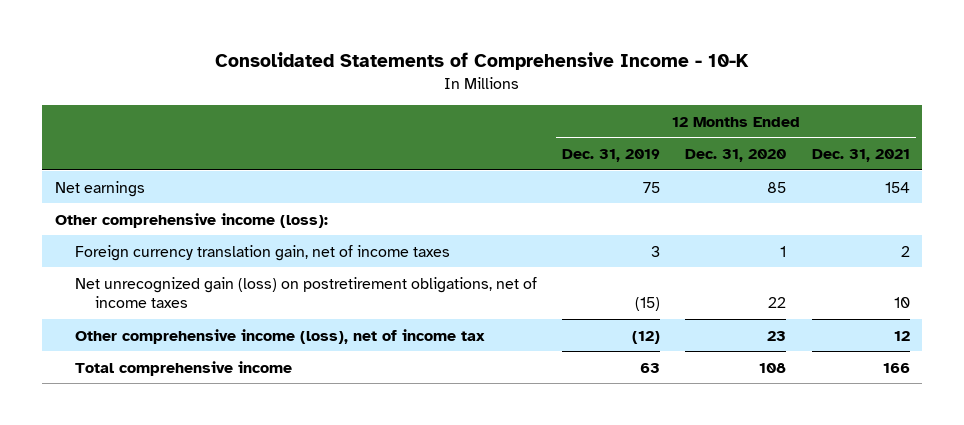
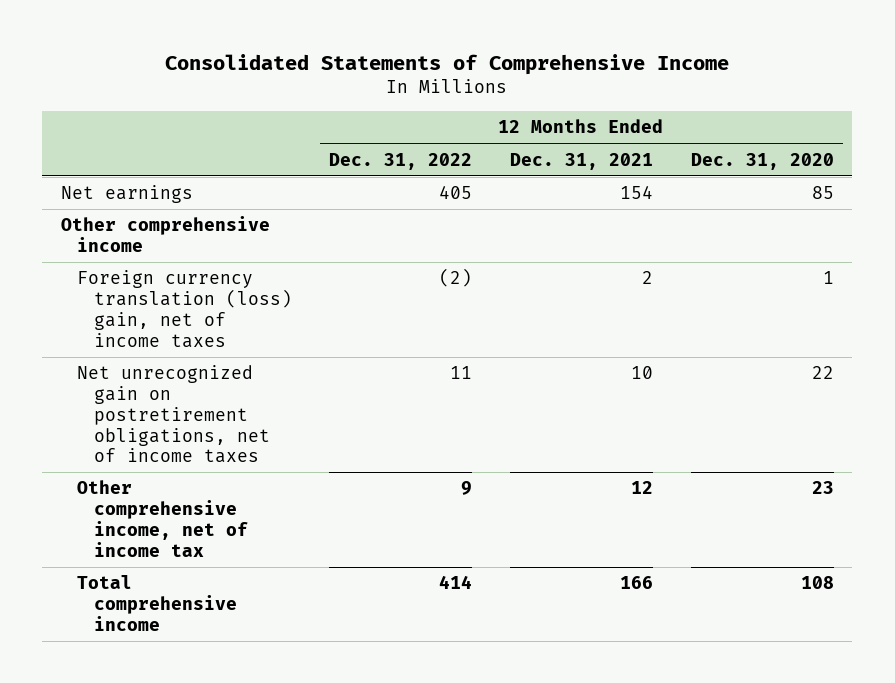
[215,52,750,71] Consolidated Statements of Comprehensive Income - 10-K -> [165,53,730,75] Consolidated Statements of Comprehensive Income
[562,148,661,162] Dec. 31, 2019 -> none
none -> [329,152,473,170] Dec. 31, 2022
[54,212,328,228] Other comprehensive income (loss): -> [61,216,271,253] Other comprehensive income
[75,244,451,261] Foreign currency translation gain, net of income taxes -> [77,270,292,348] Foreign currency translation (loss) gain, net of income taxes
[75,276,538,309] Net unrecognized gain (loss) on postretirement obligations, net of income taxes -> [77,365,270,464] Net unrecognized gain on postretirement obligations, net of income taxes
[75,328,486,344] Other comprehensive income (loss), net of income tax -> [77,480,248,557] Other comprehensive income, net of income tax

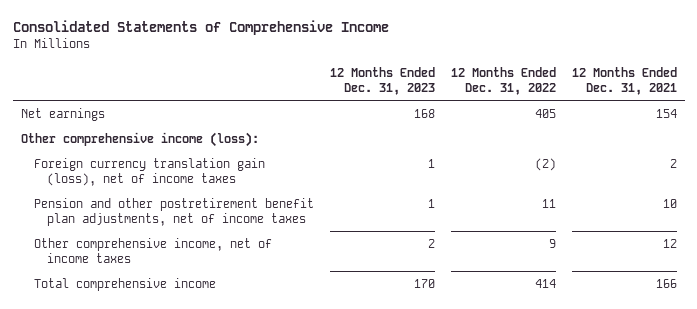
[690,152,834,170] Dec. 31, 2020 -> none
none -> [329,66,435,96] 12 Months Ended Dec. 31, 2023
[61,216,271,253] Other comprehensive income -> [20,131,259,147] Other comprehensive income (loss):
[77,270,292,348] Foreign currency translation (loss) gain, net of income taxes -> [33,157,265,187] Foreign currency translation gain (loss), net of income taxes
[77,365,270,464] Net unrecognized gain on postretirement obligations, net of income taxes -> [33,197,314,227] Pension and other postretirement benefit plan adjustments, net of income taxes
[77,480,248,557] Other comprehensive income, net of income tax -> [33,237,272,264] Other comprehensive income, net of income taxes

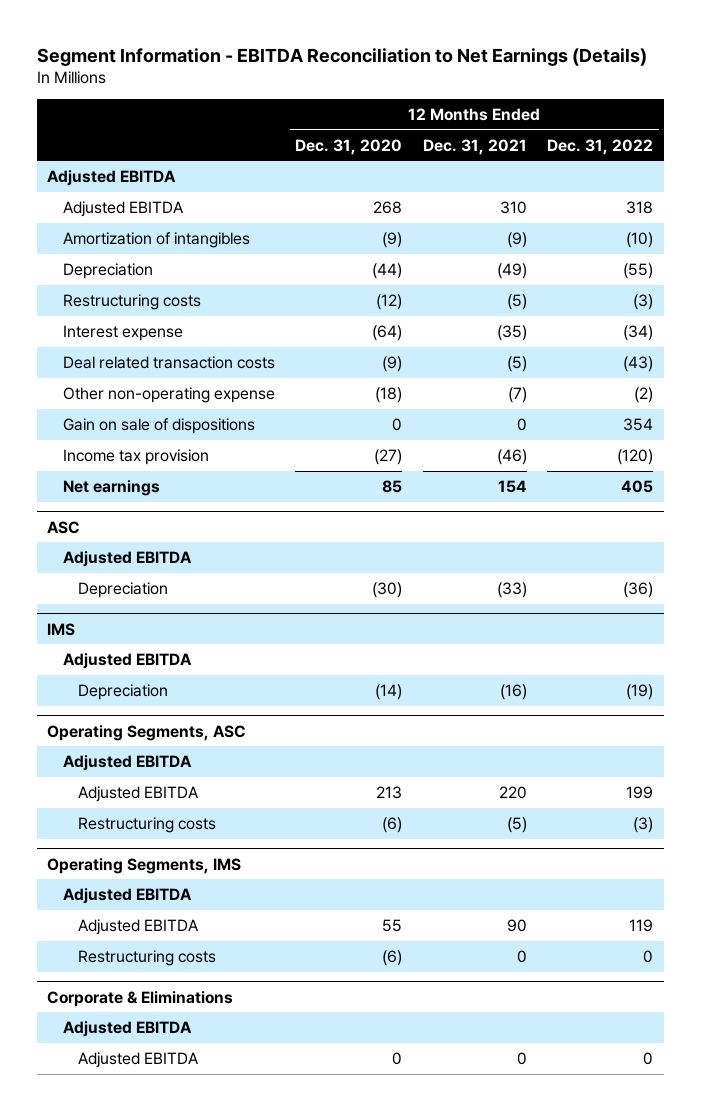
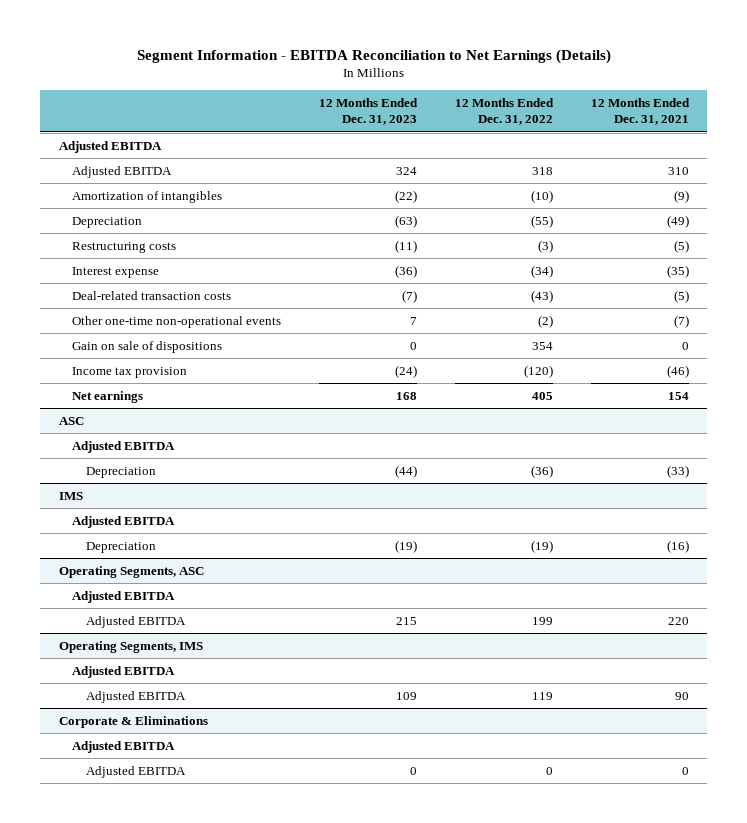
[295,138,403,155] Dec. 31, 2020 -> none
none -> [319,97,419,126] 12 Months Ended Dec. 31, 2023
[62,386,275,403] Other non-operating expense -> none
[62,355,275,369] Deal related transaction costs -> [72,290,232,300] Deal-related transaction costs
none -> [72,315,282,328] Other one-time non-operational events
[78,816,217,833] Restructuring costs -> none
[78,949,217,966] Restructuring costs -> none

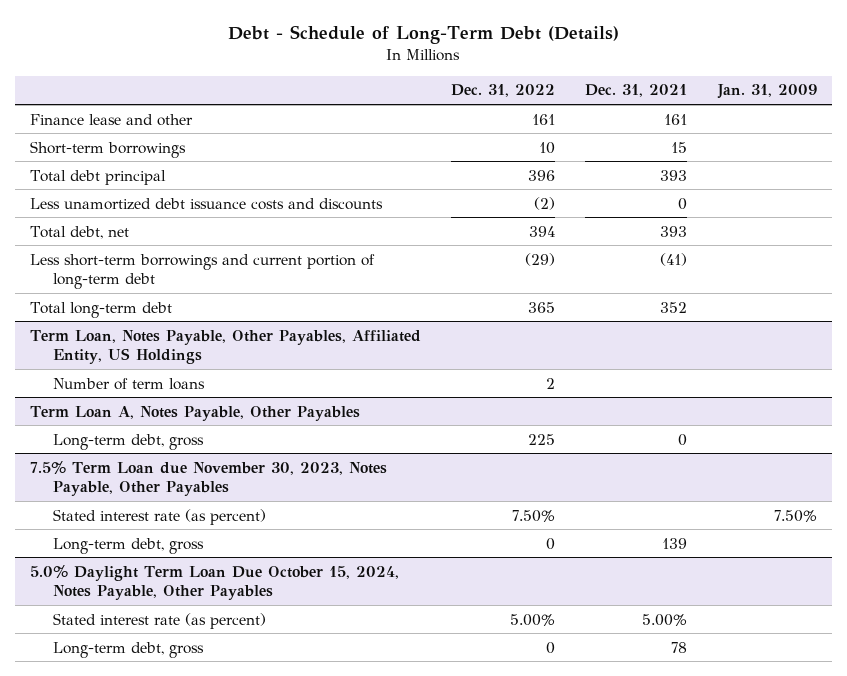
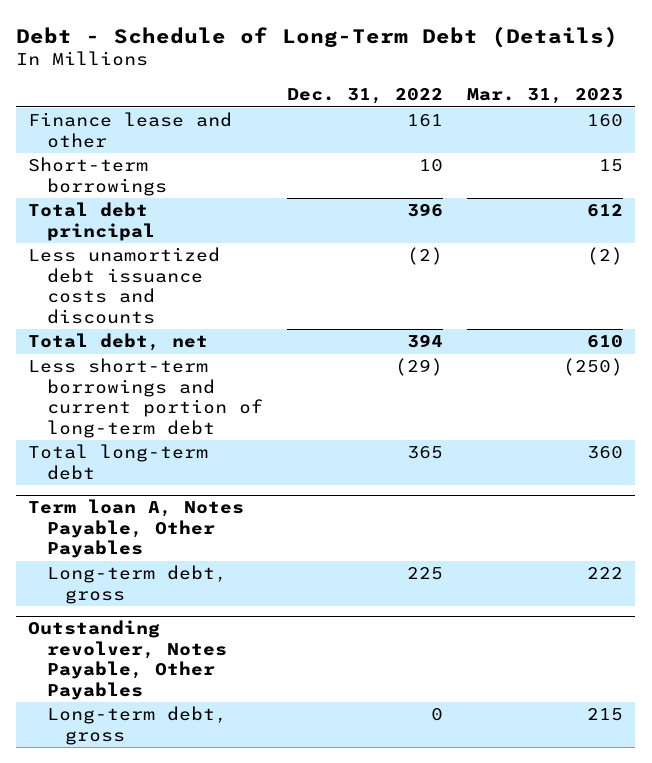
[585,84,688,98] Dec. 31, 2021 -> none
[716,84,817,100] Jan. 31, 2009 -> none
none -> [467,88,624,105] Mar. 31, 2023
[29,329,421,365] Term Loan, Notes Payable, Other Payables, Affiliated Entity, US Holdings -> none
[53,377,206,390] Number of term loans -> none
[29,405,360,421] Term Loan A, Notes Payable, Other Payables -> [28,499,245,559] Term loan A, Notes Payable, Other Payables
[29,460,387,497] 7.5% Term Loan due November 30, 2023, Notes Payable, Other Payables -> none
[53,508,267,525] Stated interest rate (as percent) -> none
[53,537,205,554] Long-term debt, gross -> none
[29,564,399,601] 5.0% Daylight Term Loan Due October 15, 2024, Notes Payable, Other Payables -> none
[53,612,267,629] Stated interest rate (as percent) -> none
none -> [28,620,227,700] Outstanding revolver, Notes Payable, Other Payables

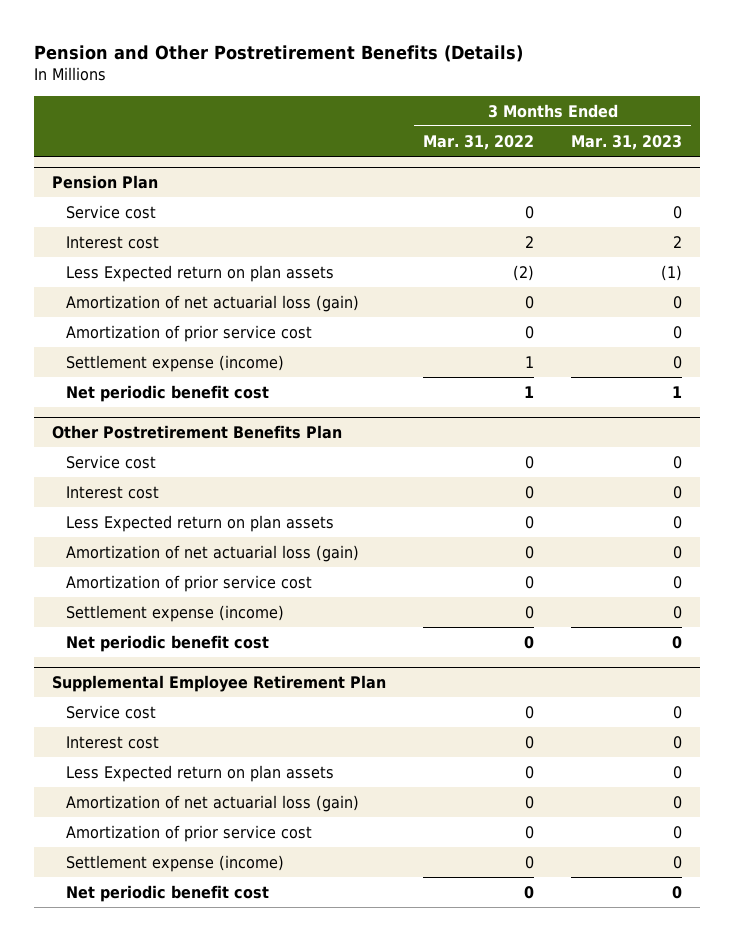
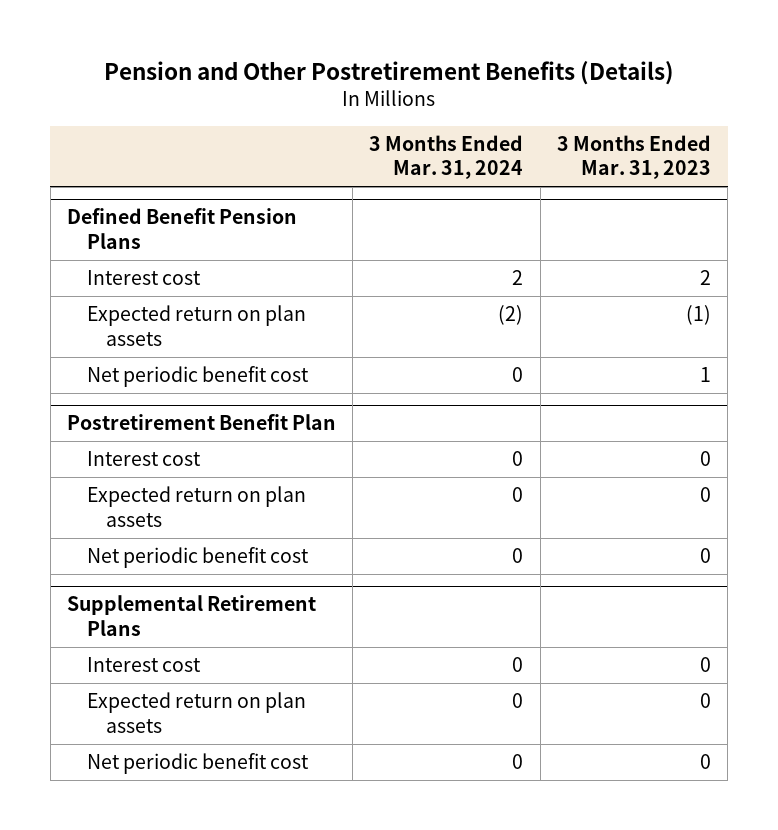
[423,134,535,150] Mar. 31, 2022 -> none
none -> [369,134,524,180] 3 Months Ended Mar. 31, 2024
[65,204,156,219] Service cost -> none
[52,175,159,190] Pension Plan -> [66,208,297,249] Defined Benefit Pension Plans
[65,294,359,312] Amortization of net actuarial loss (gain) -> none
[65,324,312,342] Amortization of prior service cost -> none
[65,354,284,372] Settlement expense (income) -> none
[65,264,334,282] Less Expected return on plan assets -> [86,305,306,346] Expected return on plan assets
[65,454,156,469] Service cost -> none
[52,425,343,440] Other Postretirement Benefits Plan -> [66,414,336,431] Postretirement Benefit Plan
[65,544,359,562] Amortization of net actuarial loss (gain) -> none
[65,574,312,592] Amortization of prior service cost -> none
[65,604,284,622] Settlement expense (income) -> none
[65,514,334,532] Less Expected return on plan assets -> [86,486,306,527] Expected return on plan assets
[65,704,156,719] Service cost -> none
[52,675,387,693] Supplemental Employee Retirement Plan -> [66,595,316,636] Supplemental Retirement Plans
[65,794,359,812] Amortization of net actuarial loss (gain) -> none
[65,824,312,842] Amortization of prior service cost -> none
[65,854,284,872] Settlement expense (income) -> none
[65,764,334,782] Less Expected return on plan assets -> [86,692,306,733] Expected return on plan assets

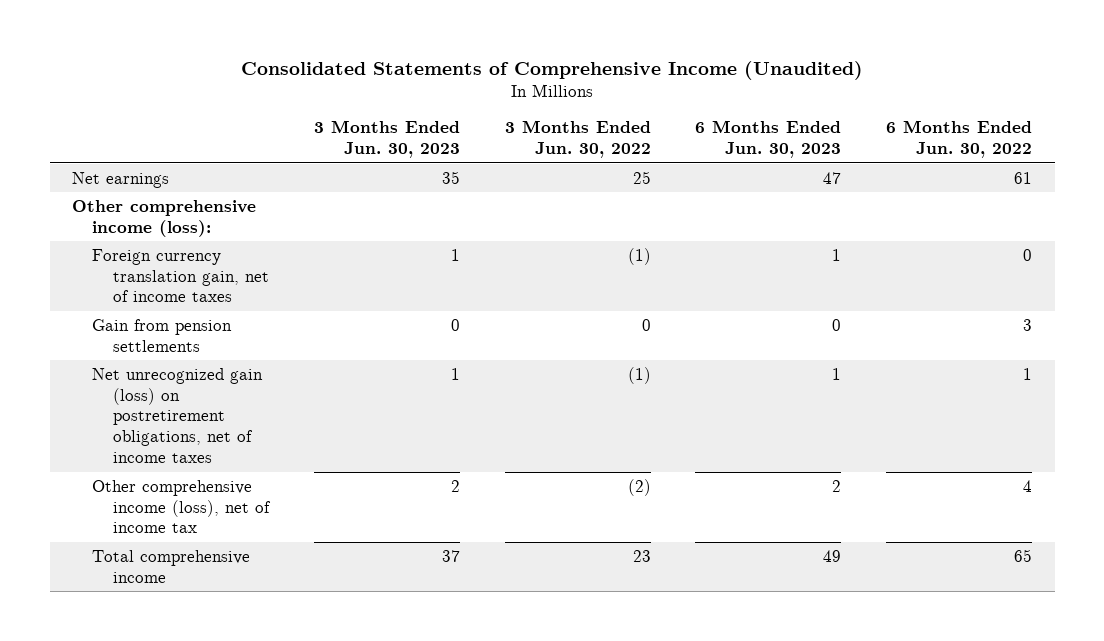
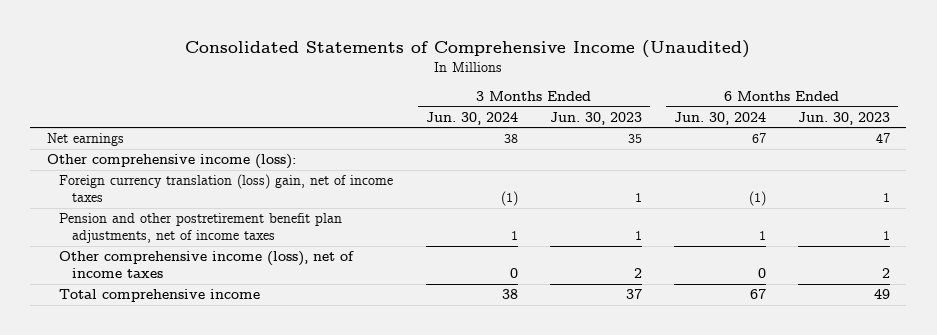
[504,120,651,159] 3 Months Ended Jun. 30, 2022 -> none
[886,120,1033,159] 6 Months Ended Jun. 30, 2022 -> none
none -> [425,111,518,125] Jun. 30, 2024
none -> [674,111,767,125] Jun. 30, 2024
[92,318,233,352] Gain from pension settlements -> none
[92,248,269,303] Foreign currency translation gain, net of income taxes -> [59,174,394,203] Foreign currency translation (loss) gain, net of income taxes
[92,367,264,464] Net unrecognized gain (loss) on postretirement obligations, net of income taxes -> [59,213,343,244] Pension and other postretirement benefit plan adjustments, net of income taxes
[92,479,271,534] Other comprehensive income (loss), net of income tax -> [59,251,355,279] Other comprehensive income (loss), net of income taxes

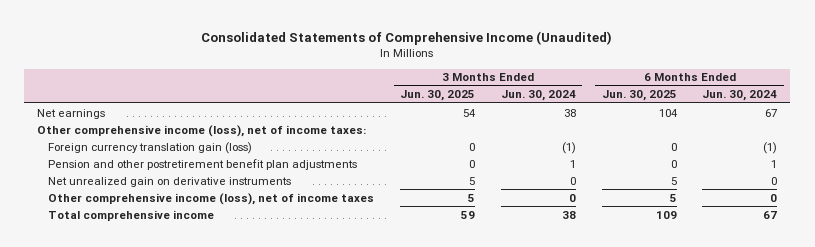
[549,111,642,125] Jun. 30, 2023 -> none
[798,111,891,125] Jun. 30, 2023 -> none
none -> [400,90,476,102] Jun. 30, 2025
none -> [601,90,677,102] Jun. 30, 2025
[46,154,296,170] Other comprehensive income (loss): -> [37,124,367,137] Other comprehensive income (loss), net of income taxes:
[59,174,394,203] Foreign currency translation (loss) gain, net of income taxes -> [48,141,253,154] Foreign currency translation gain (loss)
[59,213,343,244] Pension and other postretirement benefit plan adjustments, net of income taxes -> [48,158,358,170] Pension and other postretirement benefit plan adjustments
none -> [48,176,292,187] Net unrealized gain on derivative instruments

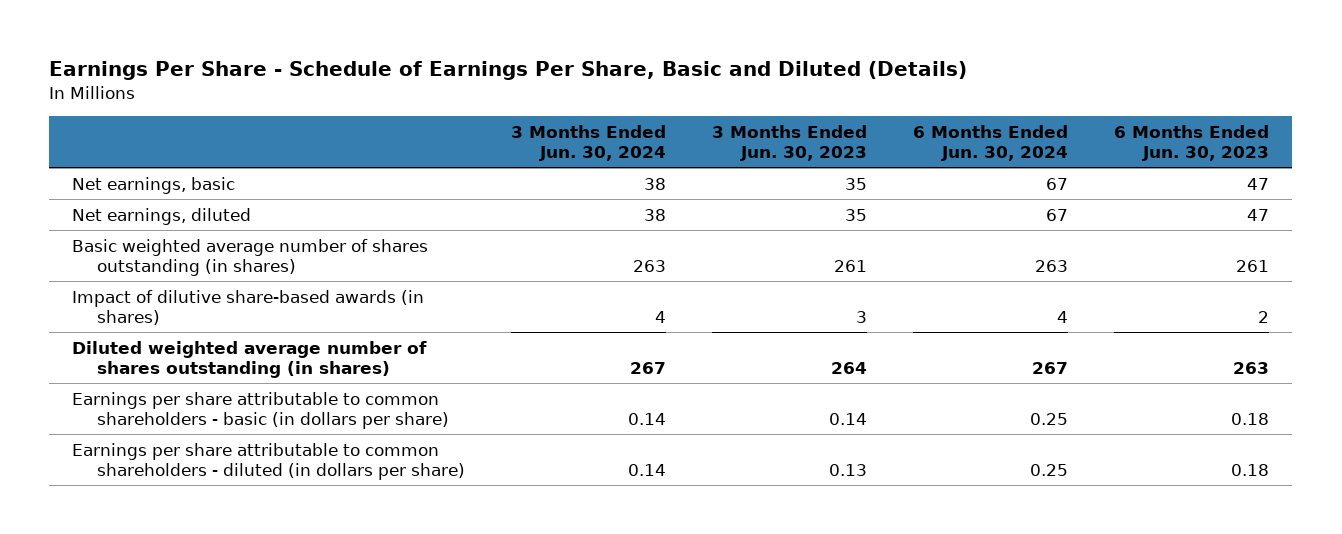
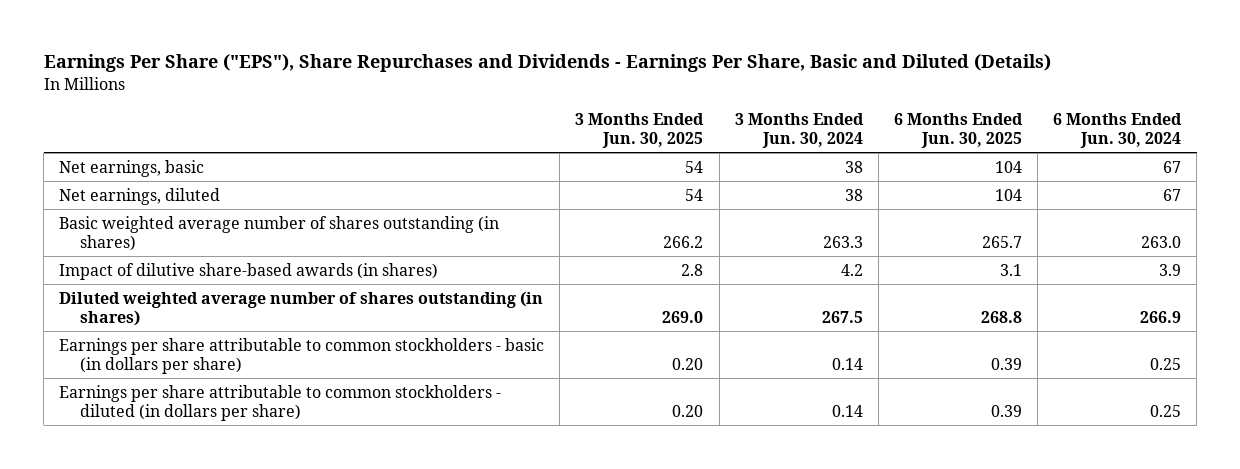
[49,61,968,81] Earnings Per Share - Schedule of Earnings Per Share, Basic and Diluted (Details) -> [43,54,1051,73] Earnings Per Share ("EPS"), Share Repurchases and Dividends - Earnings Per Share, Basic and Diluted (Details)
[712,124,868,161] 3 Months Ended Jun. 30, 2023 -> none
[1114,124,1270,161] 6 Months Ended Jun. 30, 2023 -> none
none -> [575,112,705,149] 3 Months Ended Jun. 30, 2025
none -> [893,112,1023,149] 6 Months Ended Jun. 30, 2025
[633,259,667,272] 263 -> [822,235,863,248] 263.3
[1035,259,1069,272] 263 -> [1141,235,1182,248] 263.0
[655,310,667,323] 4 -> [840,263,863,276] 4.2
[1057,310,1069,323] 4 -> [1159,263,1182,276] 3.9
[630,361,667,374] 267 -> [821,310,863,323] 267.5
[1032,361,1069,374] 267 -> [1140,310,1182,323] 266.9
[72,391,450,429] Earnings per share attributable to common shareholders - basic (in dollars per share) -> [59,337,545,374] Earnings per share attributable to common stockholders - basic (in dollars per share)
[72,442,466,480] Earnings per share attributable to common shareholders - diluted (in dollars per share) -> [59,384,502,421] Earnings per share attributable to common stockholders - diluted (in dollars per share)

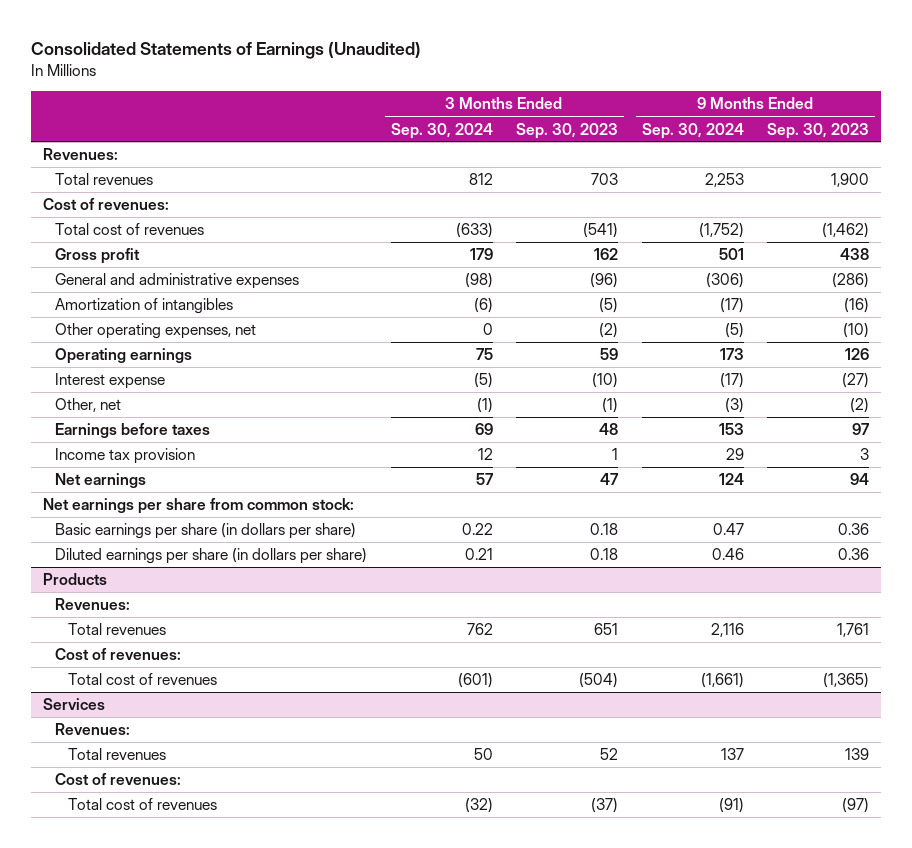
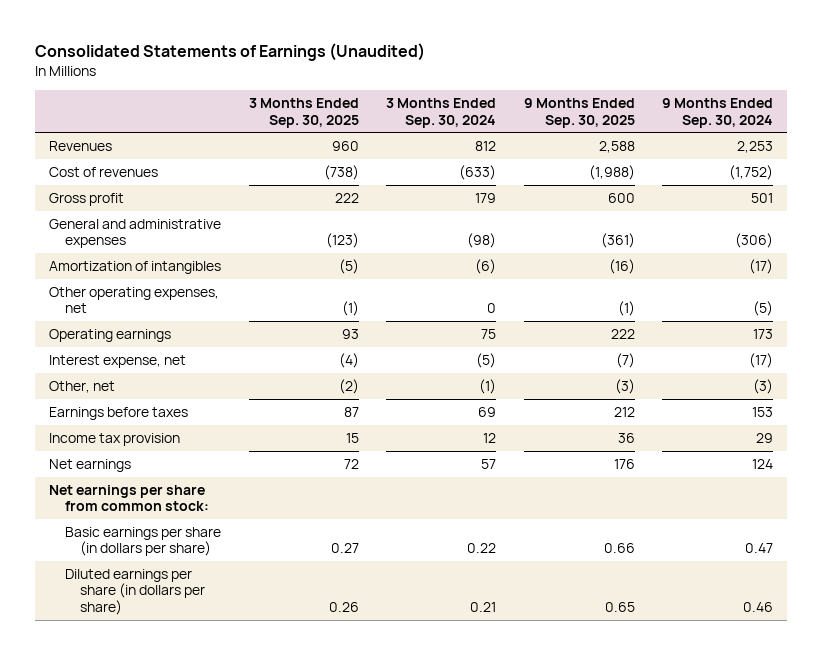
[516,122,619,139] Sep. 30, 2023 -> none
[766,122,869,139] Sep. 30, 2023 -> none
none -> [248,98,359,128] 3 Months Ended Sep. 30, 2025
none -> [523,98,635,128] 9 Months Ended Sep. 30, 2025
[43,148,119,161] Revenues: -> none
[43,198,170,211] Cost of revenues: -> none
[55,173,154,186] Total revenues -> [48,140,112,151] Revenues
[55,223,205,236] Total cost of revenues -> [48,166,158,177] Cost of revenues
[55,373,166,390] Interest expense -> [48,354,186,368] Interest expense, net
[43,573,108,586] Products -> none
[55,598,131,611] Revenues: -> none
[67,623,166,636] Total revenues -> none
[55,648,182,661] Cost of revenues: -> none
[67,673,217,686] Total cost of revenues -> none
[43,698,106,711] Services -> none
[55,723,131,736] Revenues: -> none
[67,748,166,761] Total revenues -> none
[55,773,182,786] Cost of revenues: -> none
[67,798,217,811] Total cost of revenues -> none

